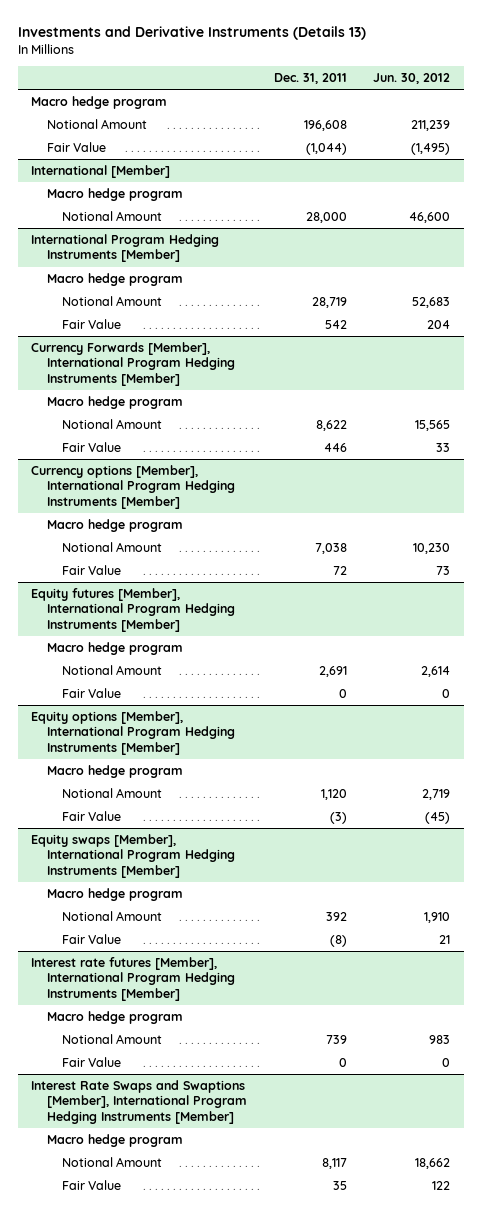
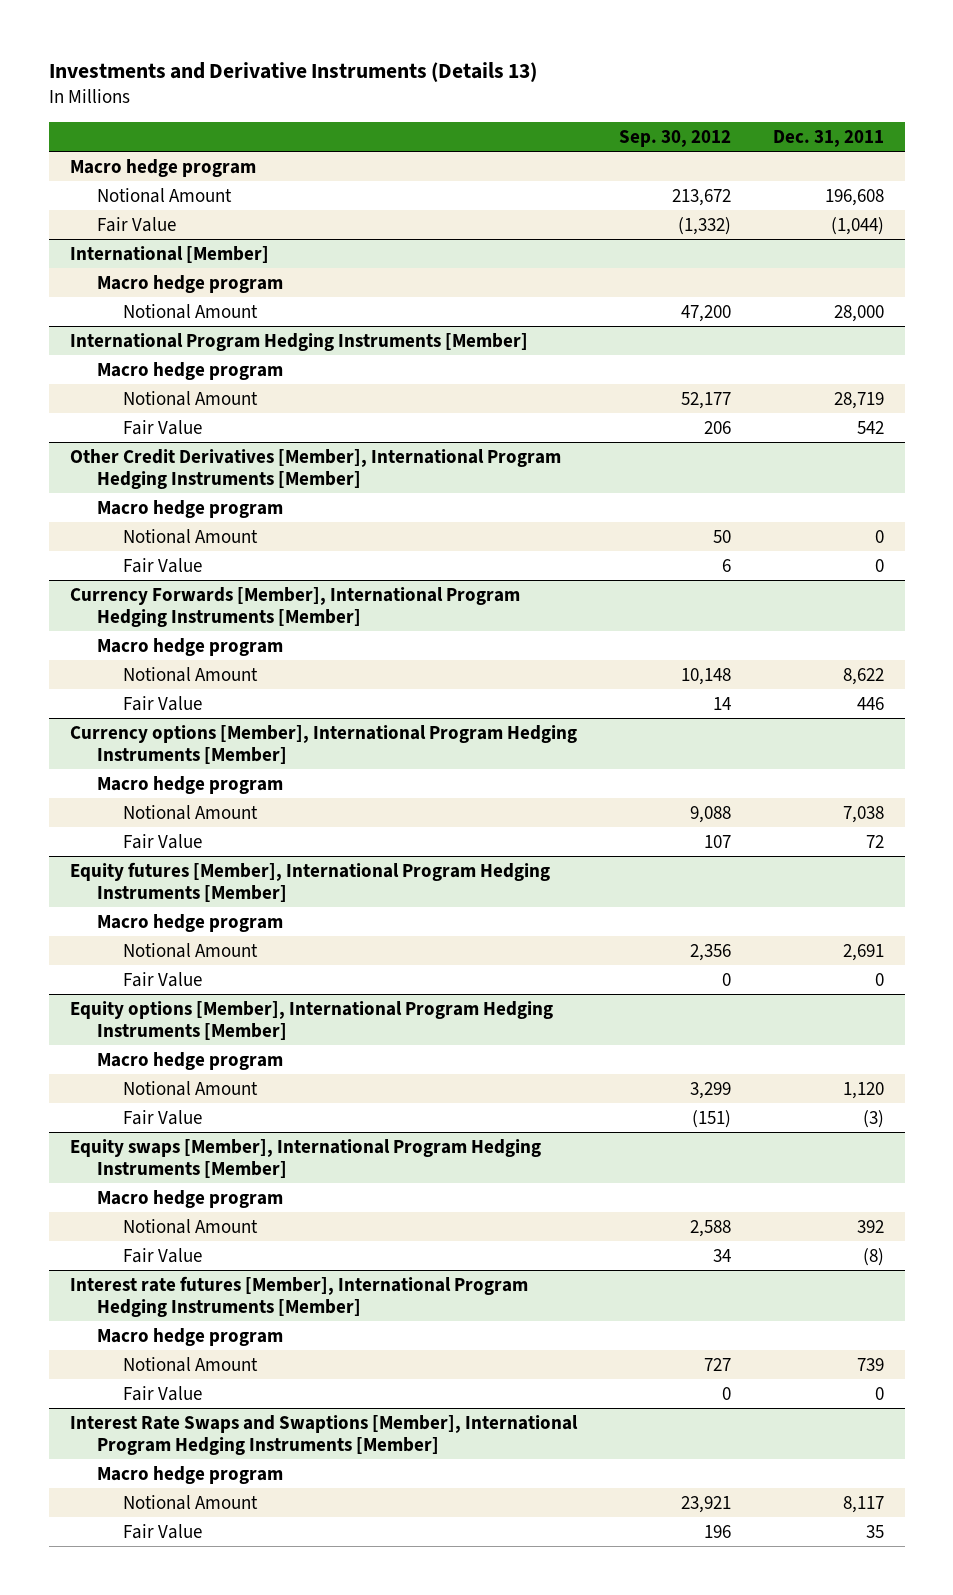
[373,73,451,85] Jun. 30, 2012 -> none
none -> [618,129,731,147] Sep. 30, 2012
none -> [69,448,561,490] Other Credit Derivatives [Member], International Program Hedging Instruments [Member]
none -> [96,499,283,518] Macro hedge program
none -> [123,528,259,544] Notional Amount
none -> [123,557,203,573] Fair Value

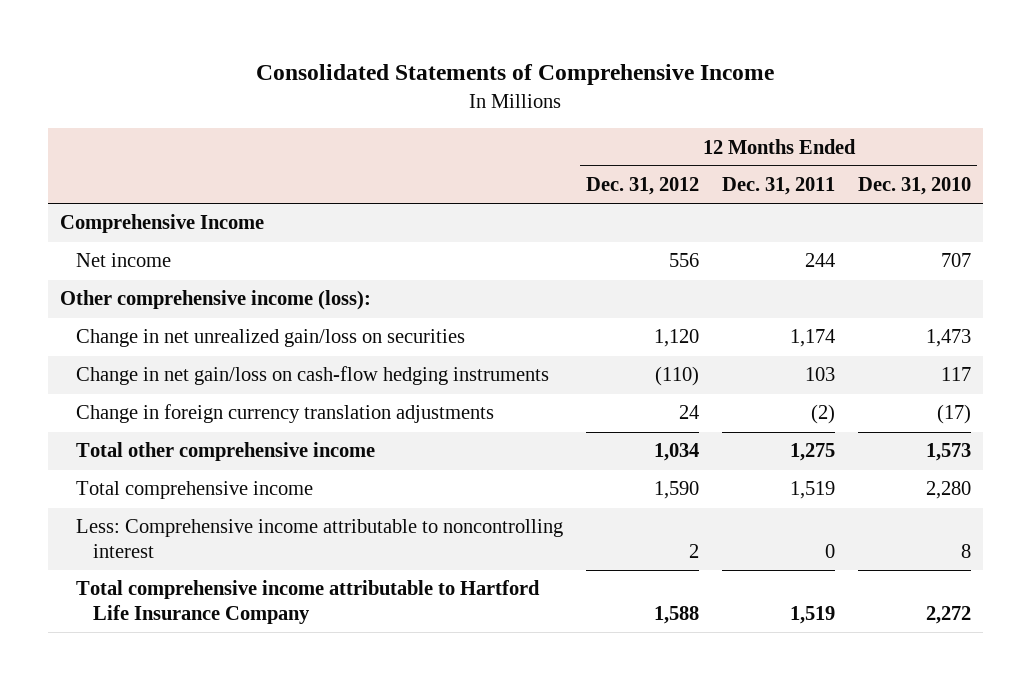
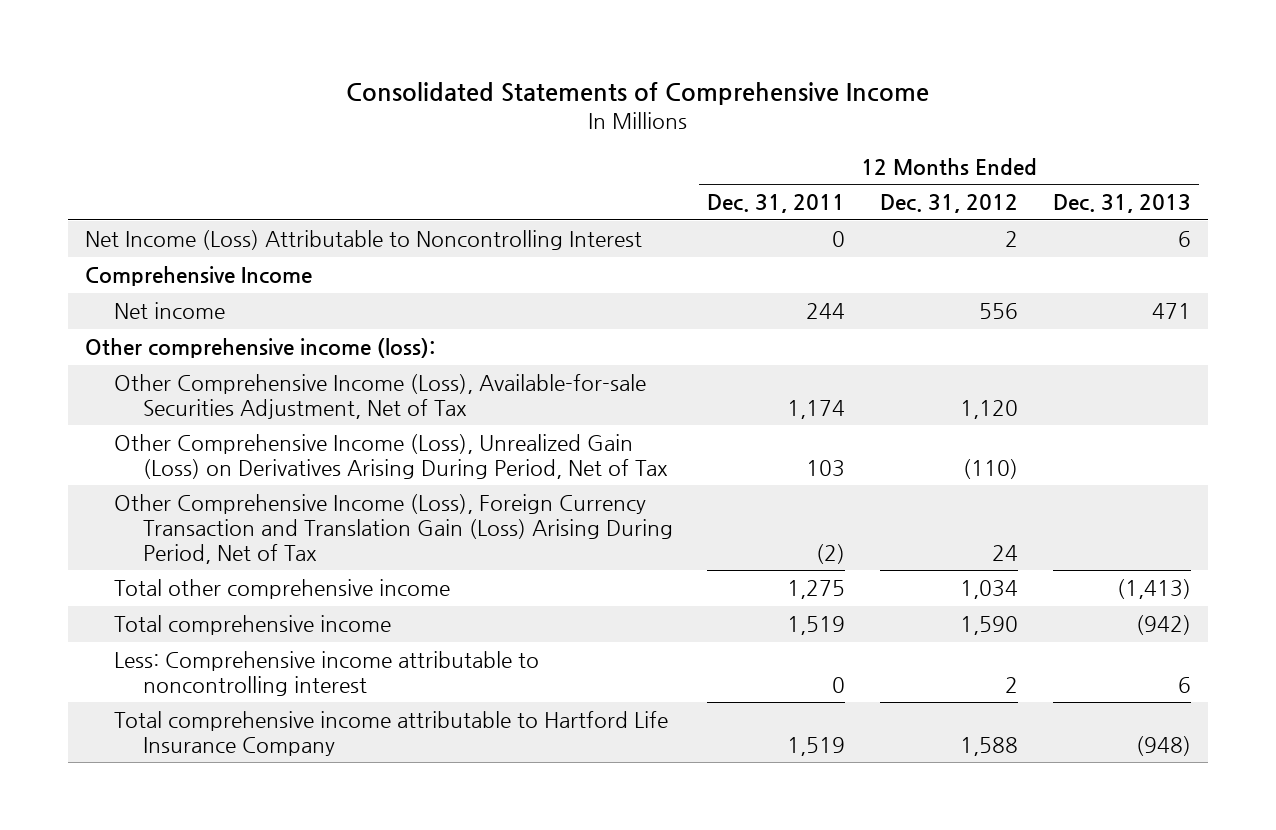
[858,177,972,196] Dec. 31, 2010 -> none
none -> [1052,194,1191,214] Dec. 31, 2013
none -> [85,229,643,250] Net Income (Loss) Attributable to Noncontrolling Interest
[76,329,466,348] Change in net unrealized gain/loss on securities -> [114,373,647,419] Other Comprehensive Income (Loss), Available-for-sale Securities Adjustment, Net of Tax
[76,366,550,386] Change in net gain/loss on cash-flow hedging instruments -> [114,433,668,479] Other Comprehensive Income (Loss), Unrealized Gain (Loss) on Derivatives Arising During Period, Net of Tax
[76,404,495,424] Change in foreign currency translation adjustments -> [114,493,673,564] Other Comprehensive Income (Loss), Foreign Currency Transaction and Translation Gain (Loss) Arising During Period, Net of Tax

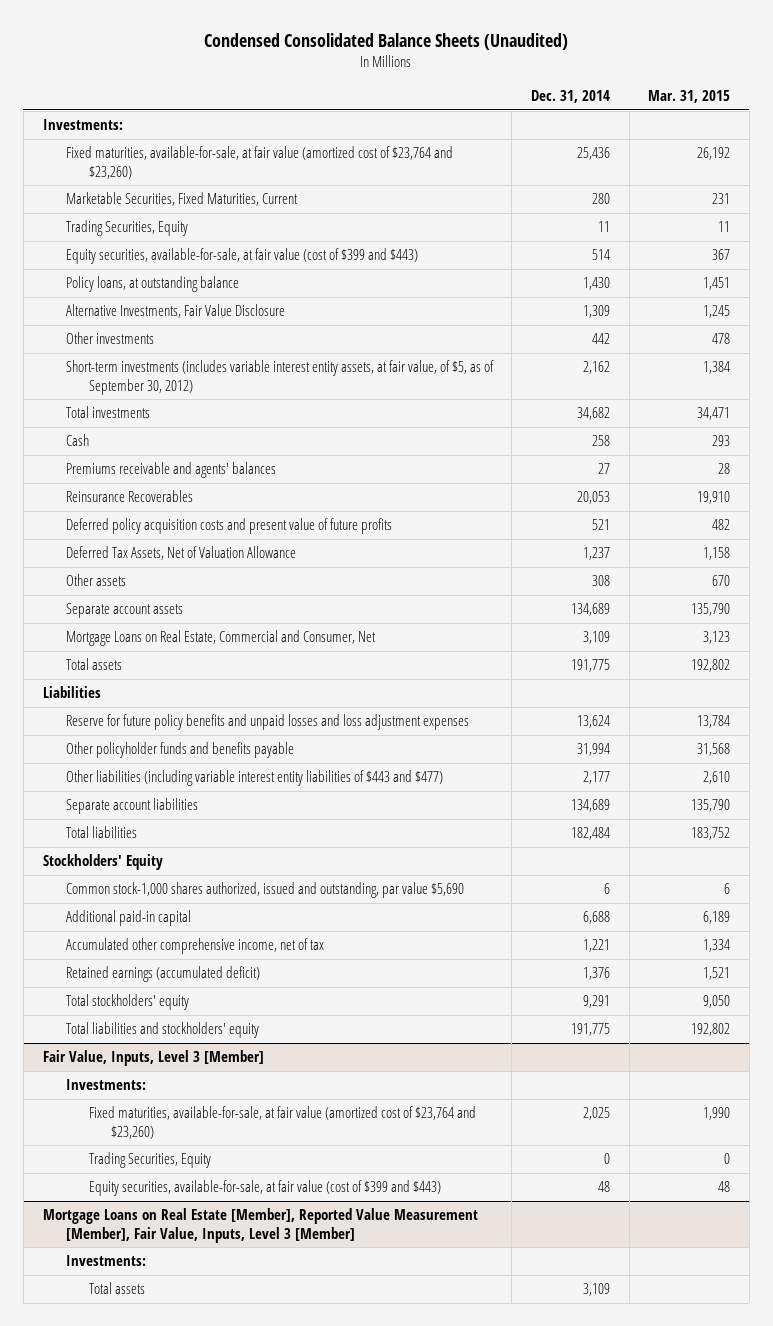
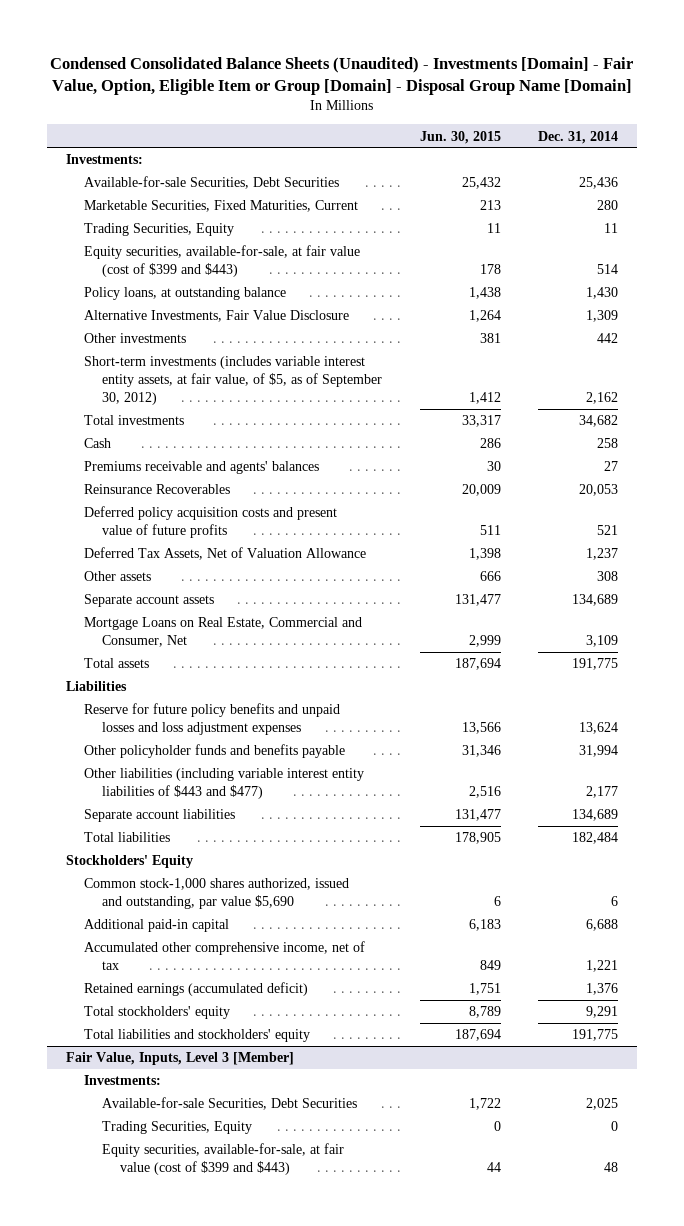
[204,32,569,50] Condensed Consolidated Balance Sheets (Unaudited) -> [50,57,634,96] Condensed Consolidated Balance Sheets (Unaudited) - Investments [Domain] - Fair Value, Option, Eligible Item or Group [Domain] - Disposal Group Name [Domain]
[648,90,731,104] Mar. 31, 2015 -> none
none -> [419,130,501,144] Jun. 30, 2015
[65,146,453,179] Fixed maturities, available-for-sale, at fair value (amortized cost of $23,764 and $23,260) -> [83,176,339,190] Available-for-sale Securities, Debt Securities
[88,1106,476,1139] Fixed maturities, available-for-sale, at fair value (amortized cost of $23,764 and $23,260) -> [102,1097,358,1111] Available-for-sale Securities, Debt Securities
[42,1208,478,1243] Mortgage Loans on Real Estate [Member], Reported Value Measurement [Member], Fair Value, Inputs, Level 3 [Member] -> none
[65,1255,146,1267] Investments: -> none
[88,1282,145,1295] Total assets -> none

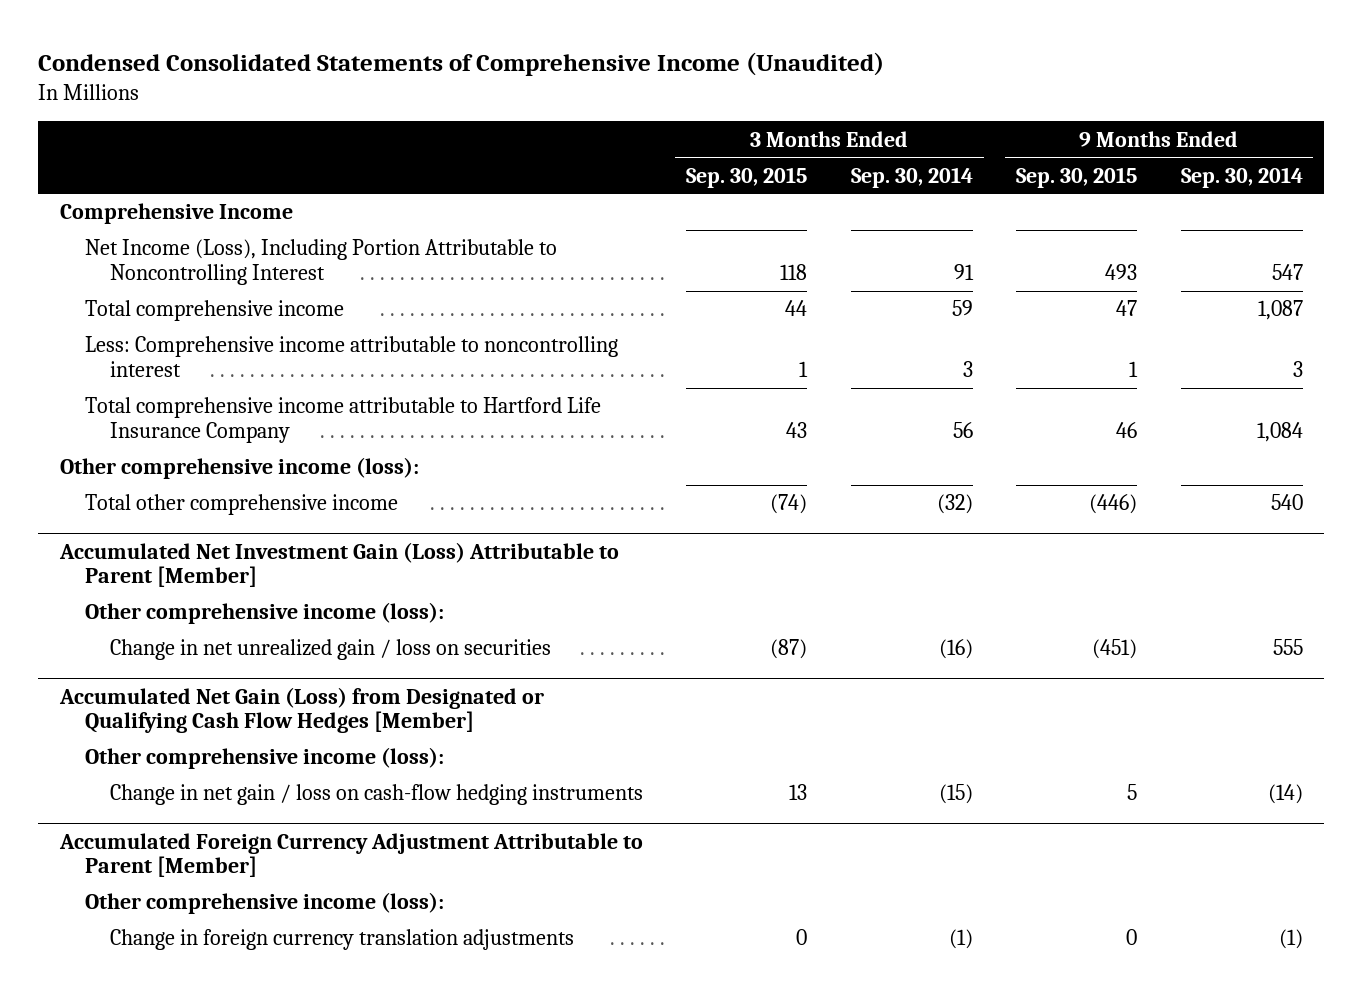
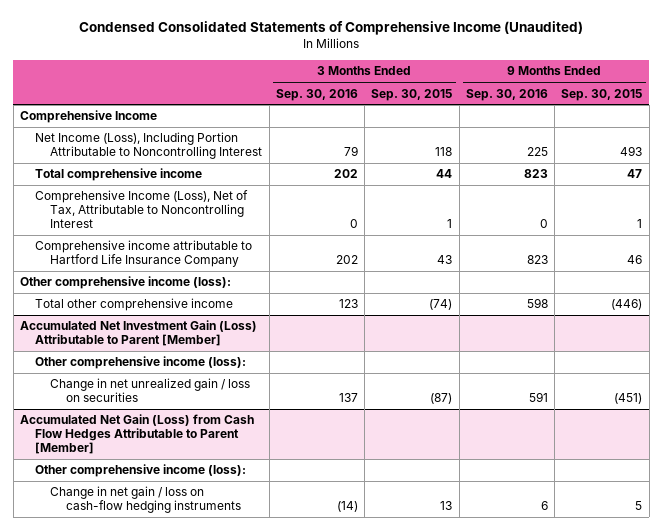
[850,166,973,188] Sep. 30, 2014 -> none
[1180,166,1303,188] Sep. 30, 2014 -> none
none -> [275,88,358,101] Sep. 30, 2016
none -> [465,88,548,101] Sep. 30, 2016
[84,336,618,377] Less: Comprehensive income attributable to noncontrolling interest -> [35,190,249,229] Comprehensive Income (Loss), Net of Tax, Attributable to Noncontrolling Interest
[84,397,601,443] Total comprehensive income attributable to Hartford Life Insurance Company -> [35,240,253,268] Comprehensive income attributable to Hartford Life Insurance Company
[58,686,544,734] Accumulated Net Gain (Loss) from Designated or Qualifying Cash Flow Hedges [Member] -> [20,414,255,455] Accumulated Net Gain (Loss) from Cash Flow Hedges Attributable to Parent [Member]
[58,832,643,878] Accumulated Foreign Currency Adjustment Attributable to Parent [Member] -> none
[84,892,444,915] Other comprehensive income (loss): -> none
[109,929,574,951] Change in foreign currency translation adjustments -> none

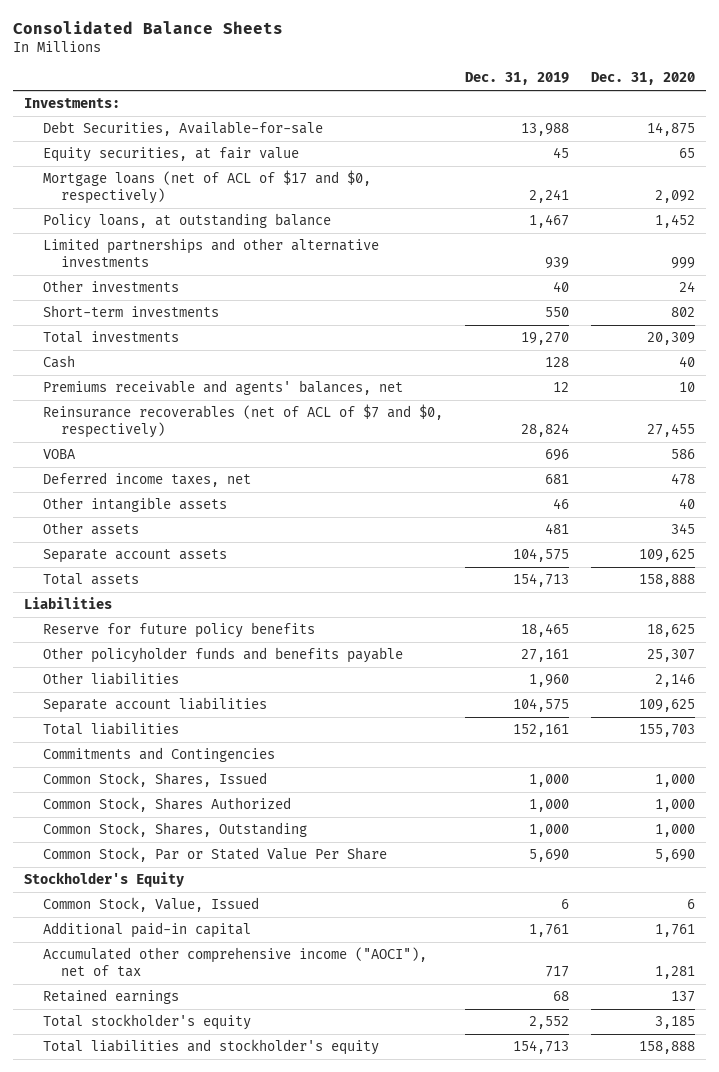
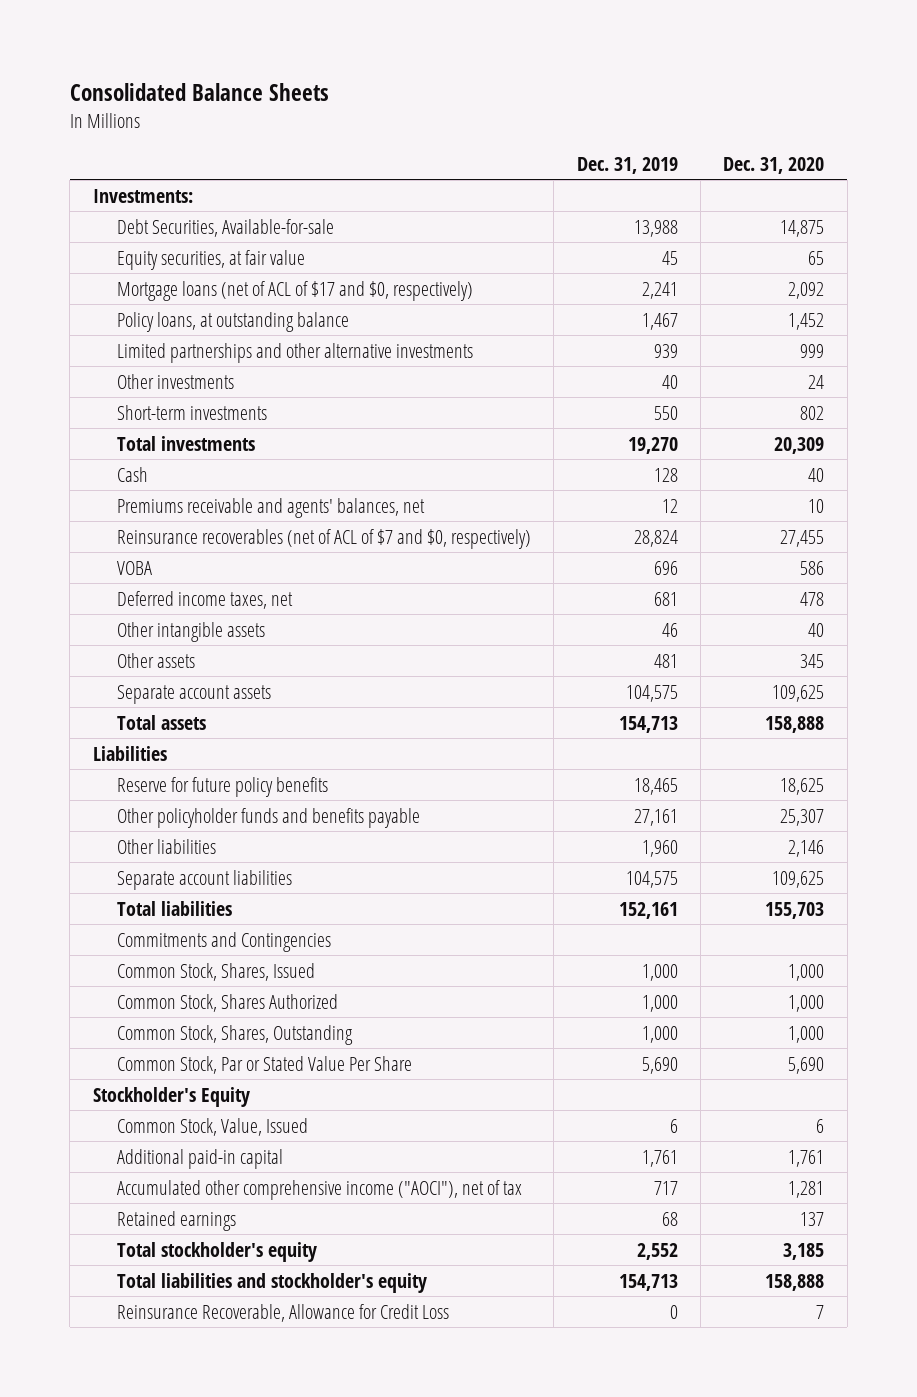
none -> [116,1303,449,1322] Reinsurance Recoverable, Allowance for Credit Loss

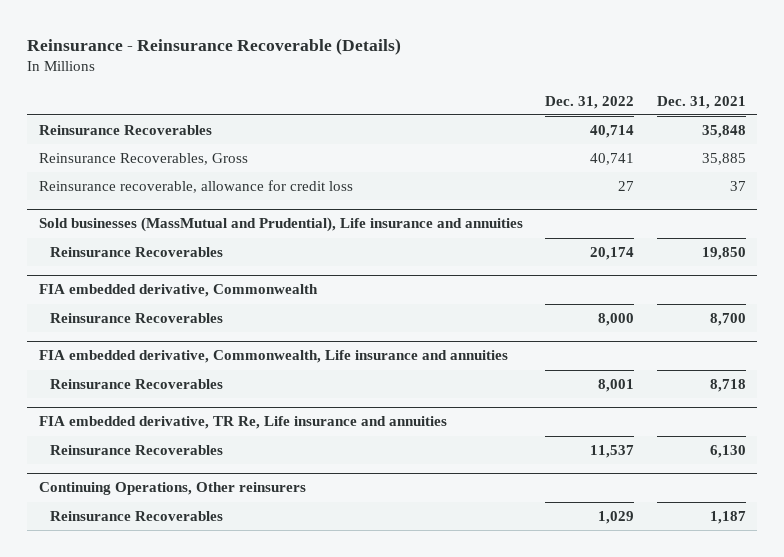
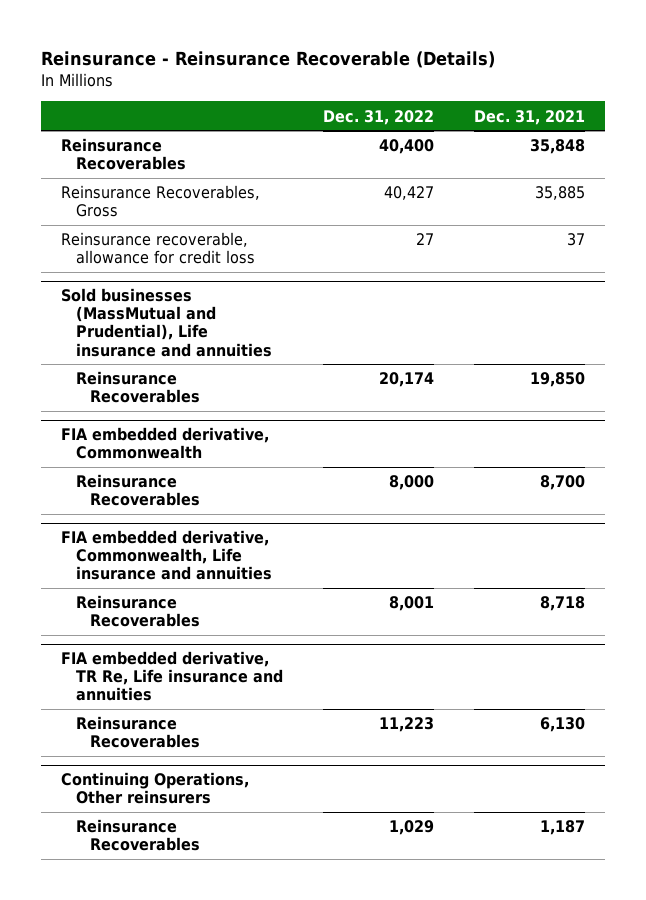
[590,125,635,139] 40,714 -> [378,139,434,155] 40,400
[590,153,635,166] 40,741 -> [383,186,434,201] 40,427
[590,445,635,459] 11,537 -> [378,717,434,733] 11,223

